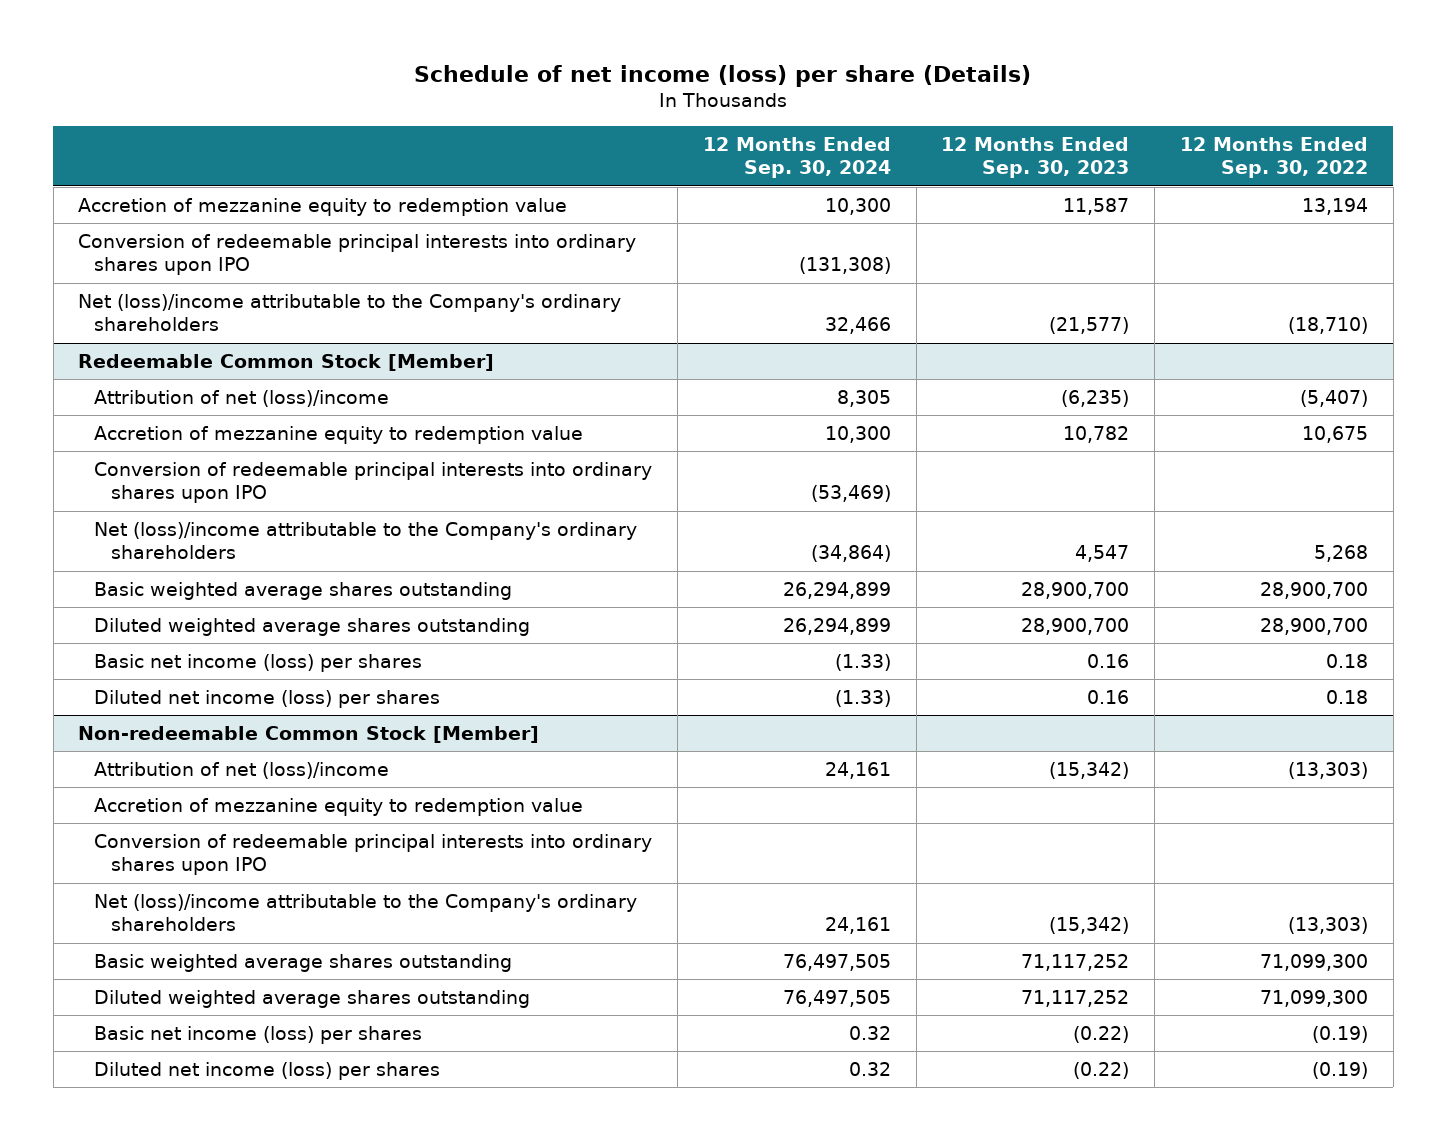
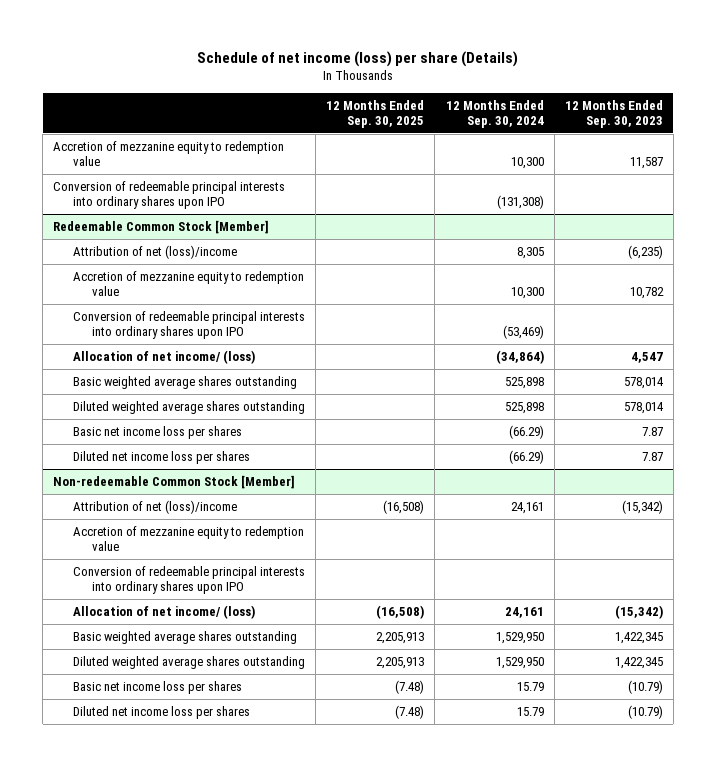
[1179,136,1368,179] 12 Months Ended Sep. 30, 2022 -> none
none -> [326,100,425,129] 12 Months Ended Sep. 30, 2025
[78,294,622,332] Net (loss)/income attributable to the Company's ordinary shareholders -> none
[94,522,638,560] Net (loss)/income attributable to the Company's ordinary shareholders -> [72,349,255,364] Allocation of net income/ (loss)
[782,582,891,600] 26,294,899 -> [504,376,544,389] 525,898
[1021,582,1130,600] 28,900,700 -> [623,376,664,389] 578,014
[782,618,891,636] 26,294,899 -> [504,401,544,414] 525,898
[1021,618,1130,636] 28,900,700 -> [623,401,664,414] 578,014
[94,654,423,673] Basic net income (loss) per shares -> [72,425,242,439] Basic net income loss per shares
[834,654,891,672] (1.33) -> [508,424,544,439] (66.29)
[1087,654,1130,669] 0.16 -> [641,426,663,436] 7.87
[94,690,441,709] Diluted net income (loss) per shares -> [72,450,250,464] Diluted net income loss per shares
[834,690,891,708] (1.33) -> [508,449,544,464] (66.29)
[1087,690,1130,705] 0.16 -> [641,451,663,461] 7.87
[94,894,638,932] Net (loss)/income attributable to the Company's ordinary shareholders -> [72,604,255,619] Allocation of net income/ (loss)
[782,954,891,972] 76,497,505 -> [495,631,544,644] 1,529,950
[1021,954,1130,972] 71,117,252 -> [614,631,663,644] 1,422,345
[782,990,891,1008] 76,497,505 -> [495,656,544,669] 1,529,950
[1021,990,1130,1008] 71,117,252 -> [614,656,663,669] 1,422,345
[94,1026,423,1045] Basic net income (loss) per shares -> [72,680,242,694] Basic net income loss per shares
[848,1026,891,1041] 0.32 -> [516,681,544,691] 15.79
[1073,1026,1130,1044] (0.22) -> [627,679,663,694] (10.79)
[94,1062,441,1081] Diluted net income (loss) per shares -> [72,705,250,719] Diluted net income loss per shares
[848,1062,891,1077] 0.32 -> [516,706,544,716] 15.79
[1073,1062,1130,1080] (0.22) -> [627,704,663,719] (10.79)

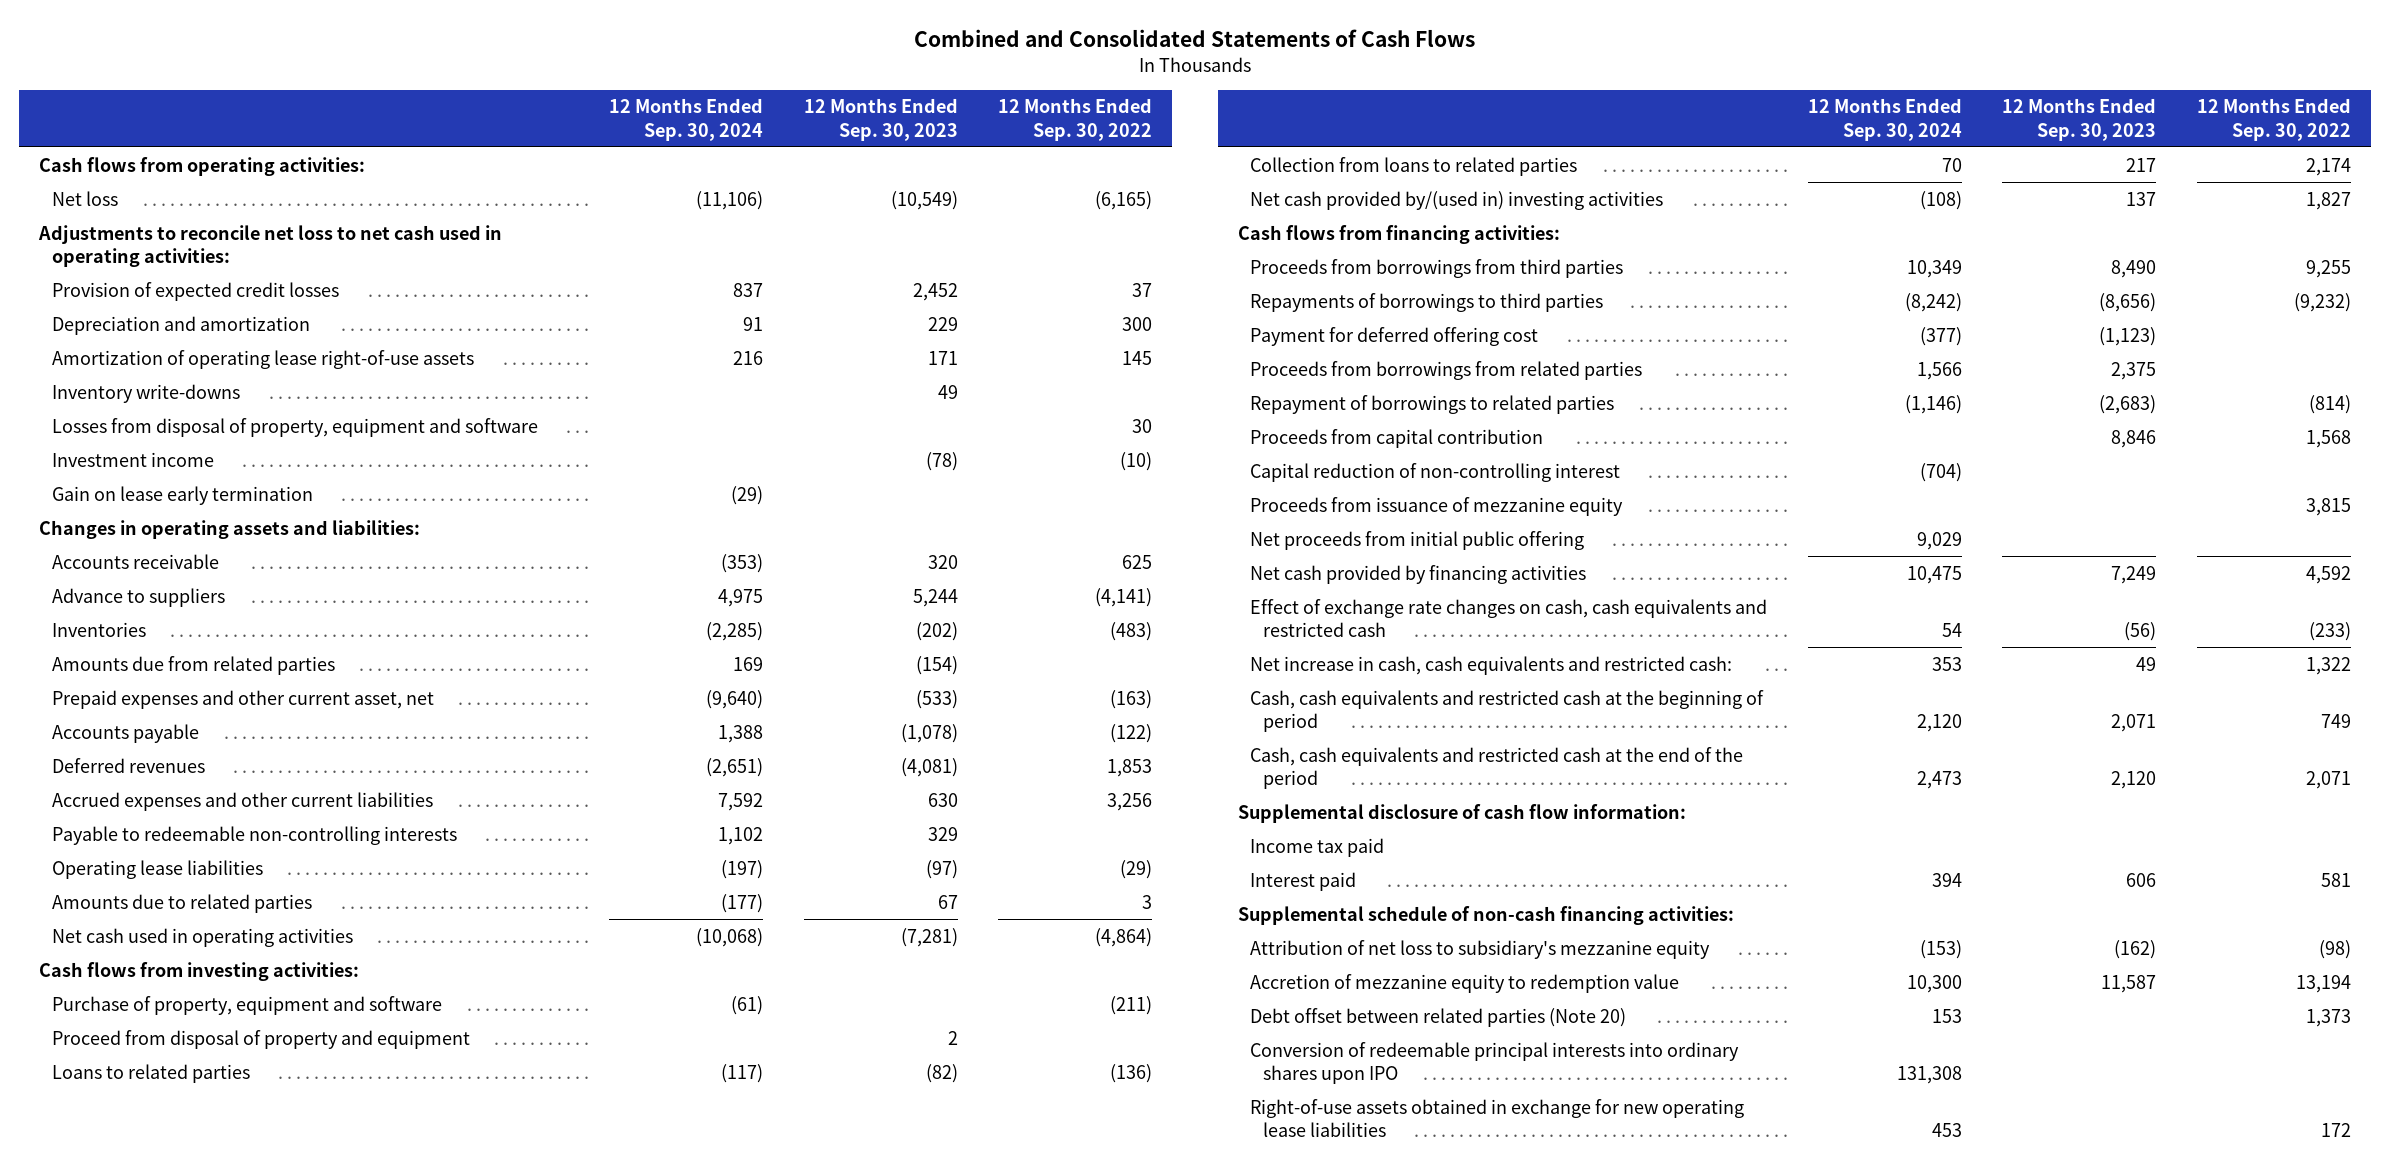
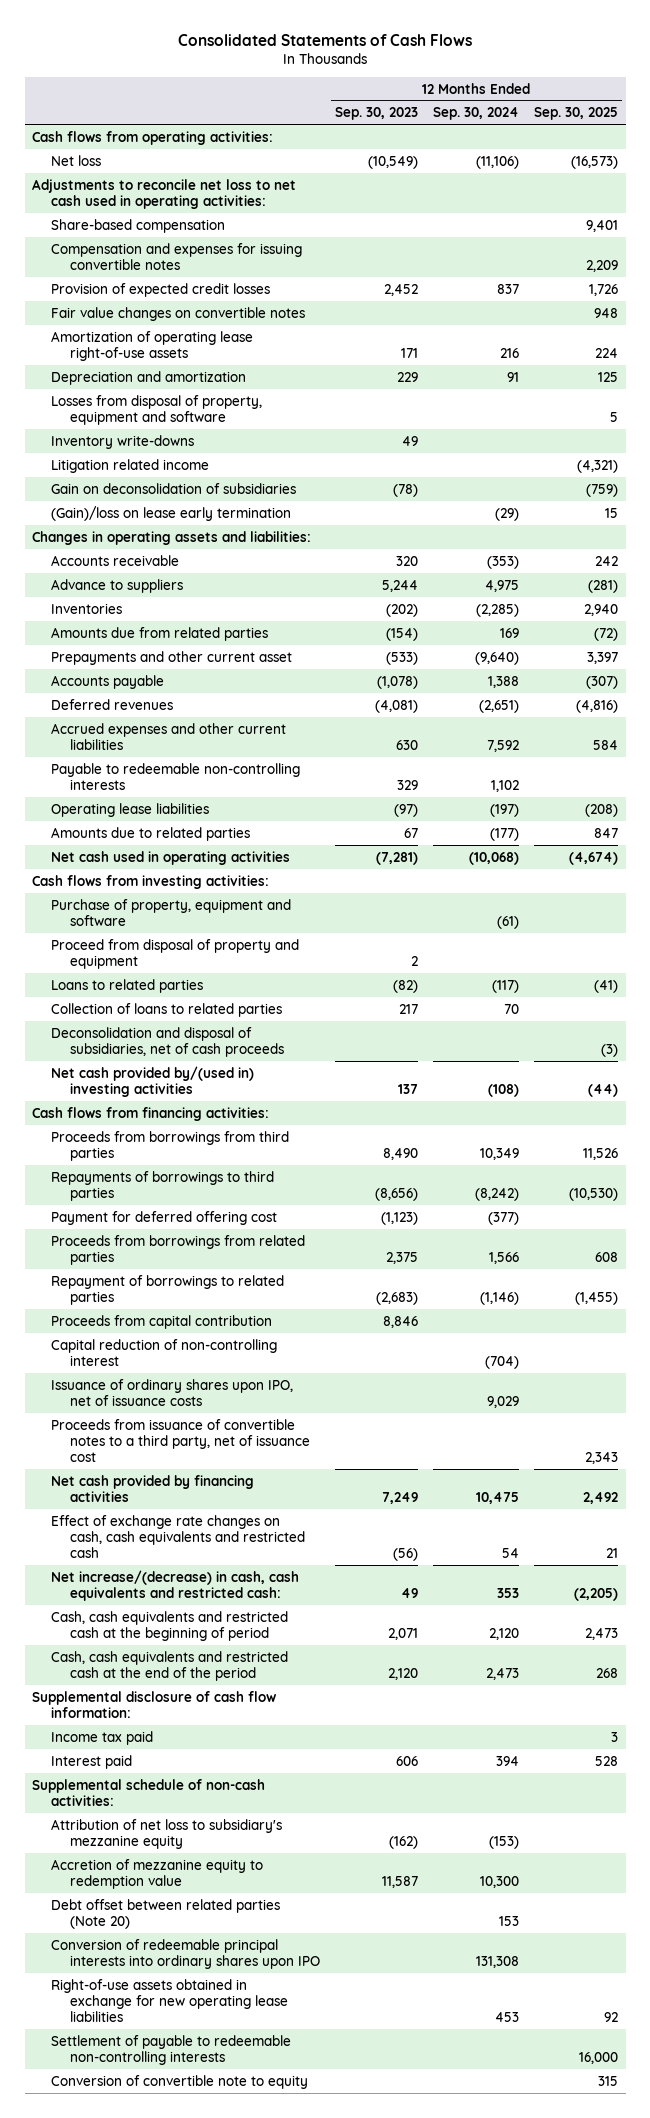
[913,29,1475,48] Combined and Consolidated Statements of Cash Flows -> [178,33,473,46] Consolidated Statements of Cash Flows
[998,98,1153,141] 12 Months Ended Sep. 30, 2022 -> none
none -> [534,107,619,121] Sep. 30, 2025
none -> [51,218,226,233] Share-based compensation
none -> [51,242,303,270] Compensation and expenses for issuing convertible notes
none -> [51,306,306,321] Fair value changes on convertible notes
[51,315,310,335] Depreciation and amortization -> [51,370,247,385] Depreciation and amortization
[51,451,214,467] Investment income -> none
[51,383,240,403] Inventory write-downs -> [51,434,195,449] Inventory write-downs
none -> [51,458,210,473] Litigation related income
none -> [51,482,297,494] Gain on deconsolidation of subsidiaries
[51,485,313,505] Gain on lease early termination -> [51,505,292,521] (Gain)/loss on lease early termination
[51,689,434,709] Prepaid expenses and other current asset, net -> [51,650,293,665] Prepayments and other current asset
[1250,156,1578,176] Collection from loans to related parties -> [51,1002,283,1017] Collection of loans to related parties
none -> [51,1026,284,1057] Deconsolidation and disposal of subsidiaries, net of cash proceeds
[1250,496,1624,516] Proceeds from issuance of mezzanine equity -> none
[1250,530,1585,550] Net proceeds from initial public offering -> [51,1378,294,1406] Issuance of ordinary shares upon IPO, net of issuance costs
none -> [51,1418,310,1462] Proceeds from issuance of convertible notes to a third party, net of issuance cost
[1250,655,1733,675] Net increase in cash, cash equivalents and restricted cash: -> [51,1569,300,1601] Net increase/(decrease) in cash, cash equivalents and restricted cash:
[1237,905,1734,925] Supplemental schedule of non-cash financing activities: -> [32,1778,266,1806] Supplemental schedule of non-cash activities:
none -> [51,2034,292,2065] Settlement of payable to redeemable non-controlling interests
none -> [51,2074,309,2089] Conversion of convertible note to equity

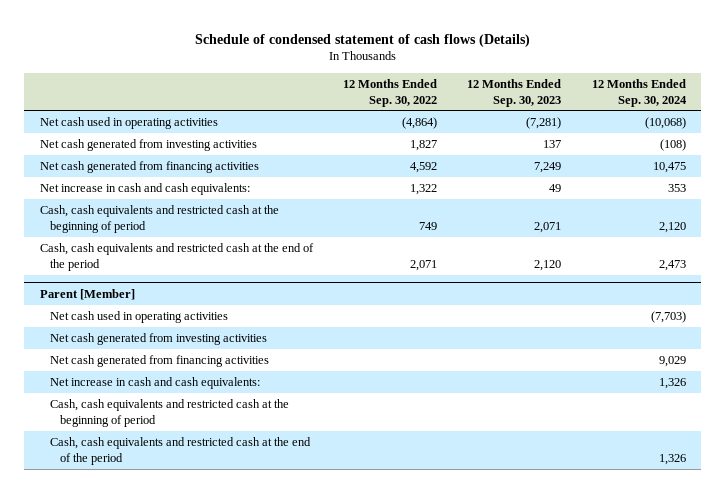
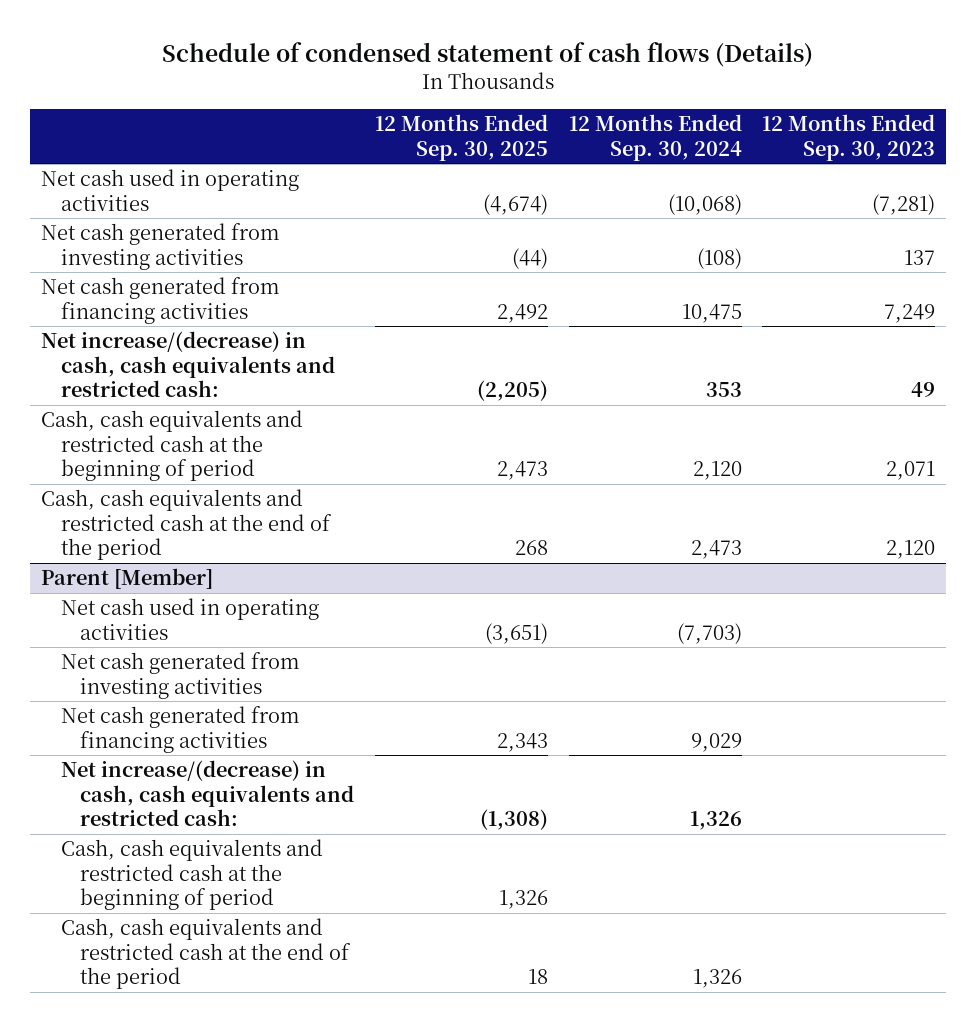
[342,78,437,107] 12 Months Ended Sep. 30, 2022 -> none
none -> [374,114,548,161] 12 Months Ended Sep. 30, 2025
[39,182,250,195] Net increase in cash and cash equivalents: -> [40,331,335,397] Net increase/(decrease) in cash, cash equivalents and restricted cash:
[49,376,260,389] Net increase in cash and cash equivalents: -> [60,760,355,826] Net increase/(decrease) in cash, cash equivalents and restricted cash:

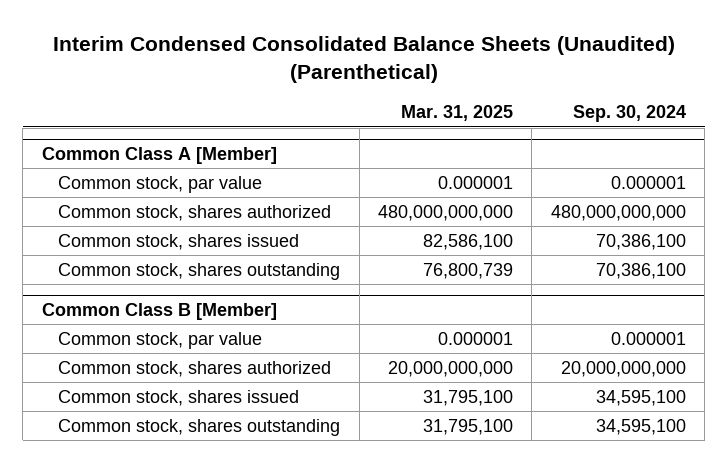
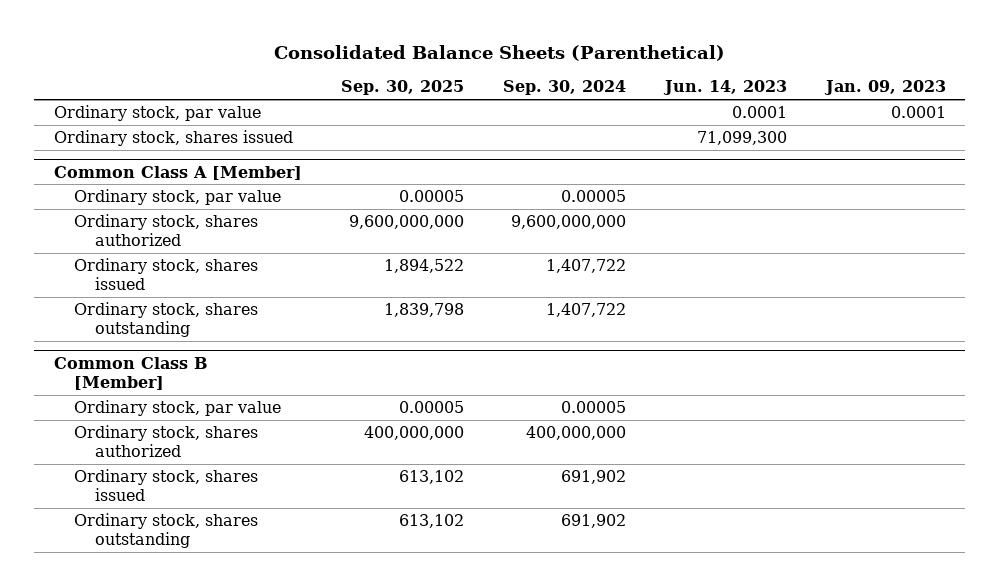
[52,35,675,84] Interim Condensed Consolidated Balance Sheets (Unaudited) (Parenthetical) -> [273,44,725,61] Consolidated Balance Sheets (Parenthetical)
[400,105,513,122] Mar. 31, 2025 -> none
none -> [340,80,464,96] Sep. 30, 2025
none -> [662,80,787,96] Jun. 14, 2023
none -> [823,80,946,96] Jan. 09, 2023
none -> [53,105,261,122] Ordinary stock, par value
none -> [53,130,293,147] Ordinary stock, shares issued
[58,175,263,193] Common stock, par value -> [74,189,282,206] Ordinary stock, par value
[610,175,686,189] 0.000001 -> [560,190,626,203] 0.00005
[58,204,332,221] Common stock, shares authorized -> [74,214,259,247] Ordinary stock, shares authorized
[550,204,686,221] 480,000,000,000 -> [510,215,626,230] 9,600,000,000
[58,233,300,250] Common stock, shares issued -> [74,258,259,291] Ordinary stock, shares issued
[595,233,686,250] 70,386,100 -> [545,259,626,274] 1,407,722
[58,262,341,280] Common stock, shares outstanding -> [74,302,259,338] Ordinary stock, shares outstanding
[595,262,686,279] 70,386,100 -> [545,303,626,318] 1,407,722
[58,331,263,349] Common stock, par value -> [74,400,282,417] Ordinary stock, par value
[610,331,686,345] 0.000001 -> [560,401,626,414] 0.00005
[58,360,332,377] Common stock, shares authorized -> [74,425,259,458] Ordinary stock, shares authorized
[560,360,686,377] 20,000,000,000 -> [525,426,626,441] 400,000,000
[58,389,300,406] Common stock, shares issued -> [74,469,259,502] Ordinary stock, shares issued
[595,389,686,406] 34,595,100 -> [560,470,626,485] 691,902
[58,418,341,436] Common stock, shares outstanding -> [74,513,259,549] Ordinary stock, shares outstanding
[595,418,686,435] 34,595,100 -> [560,514,626,529] 691,902

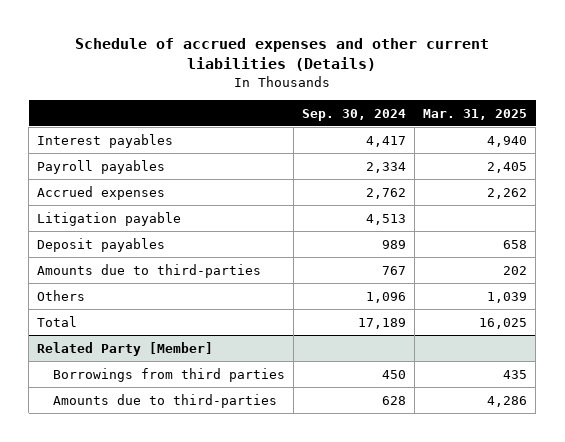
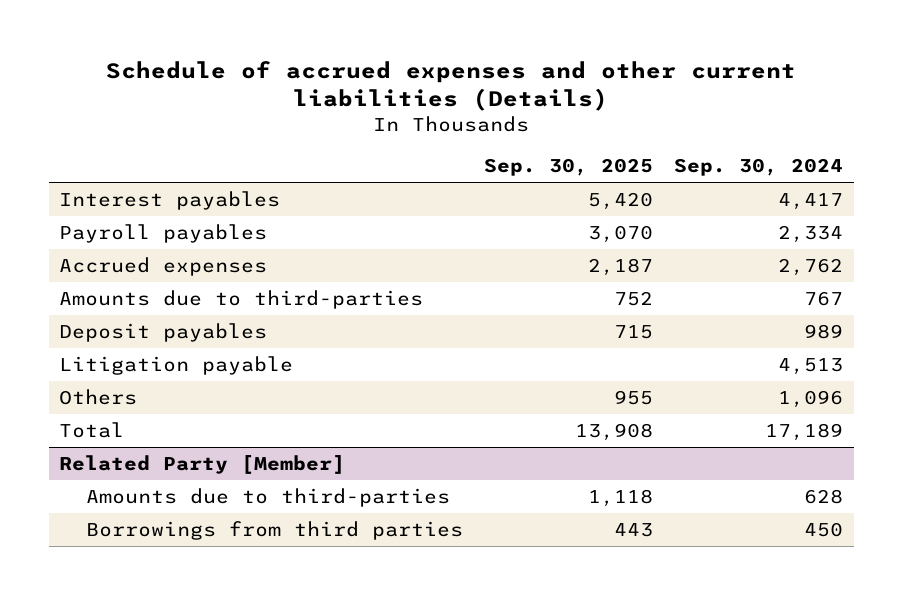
[423,108,528,120] Mar. 31, 2025 -> none
none -> [484,158,654,177] Sep. 30, 2025
[37,237,166,252] Deposit payables -> [59,322,268,342] Deposit payables
[37,211,182,226] Litigation payable -> [59,355,294,375] Litigation payable
[53,367,286,382] Borrowings from third parties -> [86,520,464,540] Borrowings from third parties

